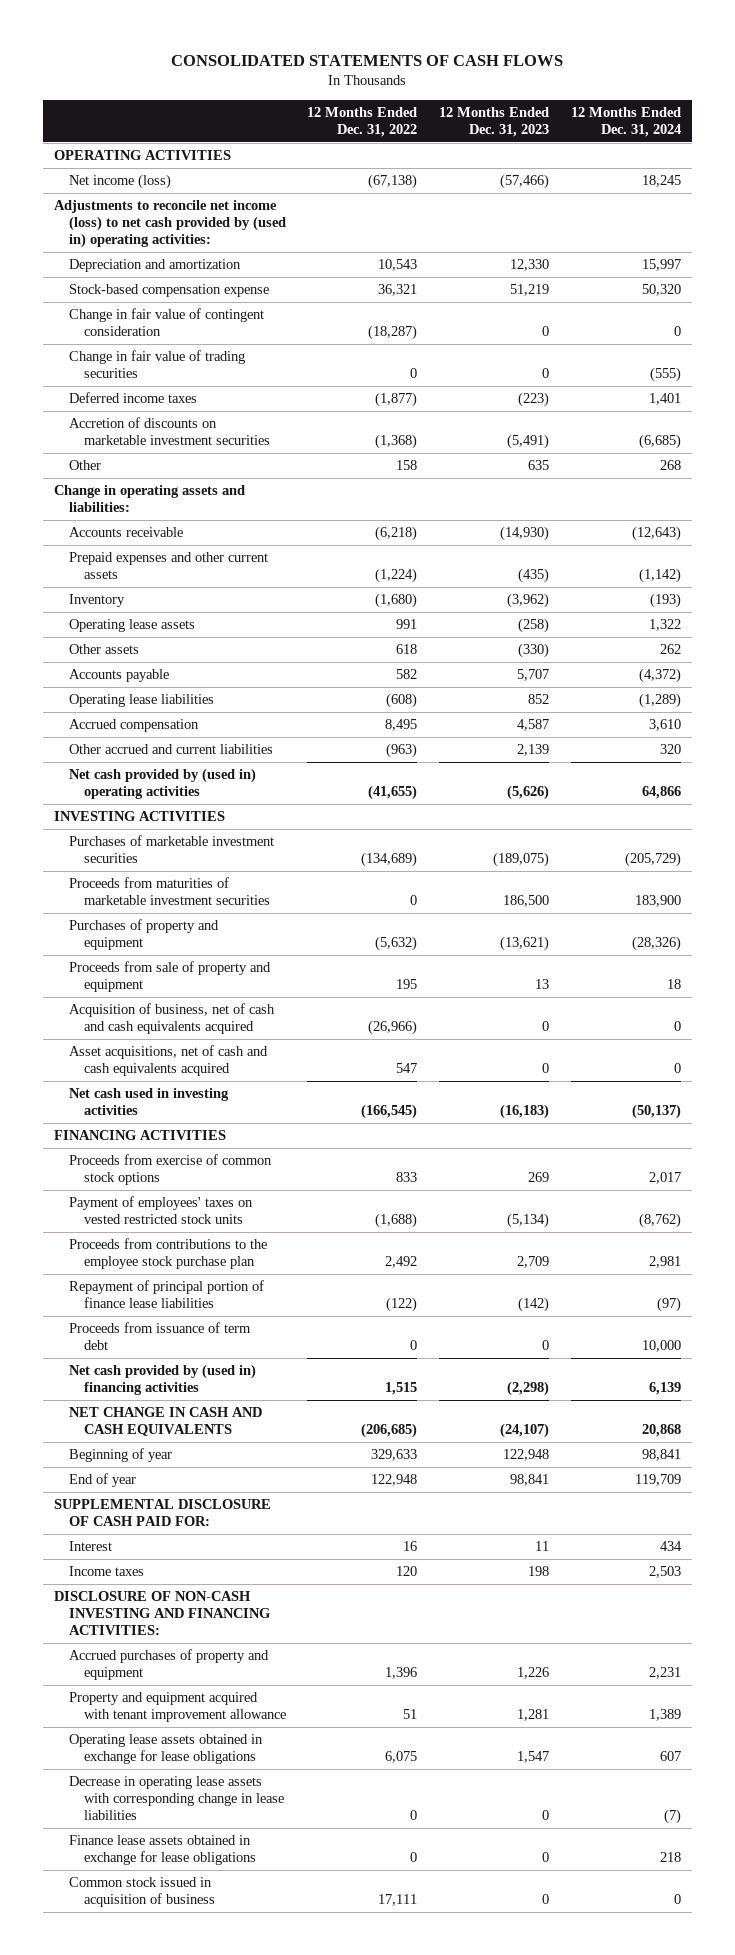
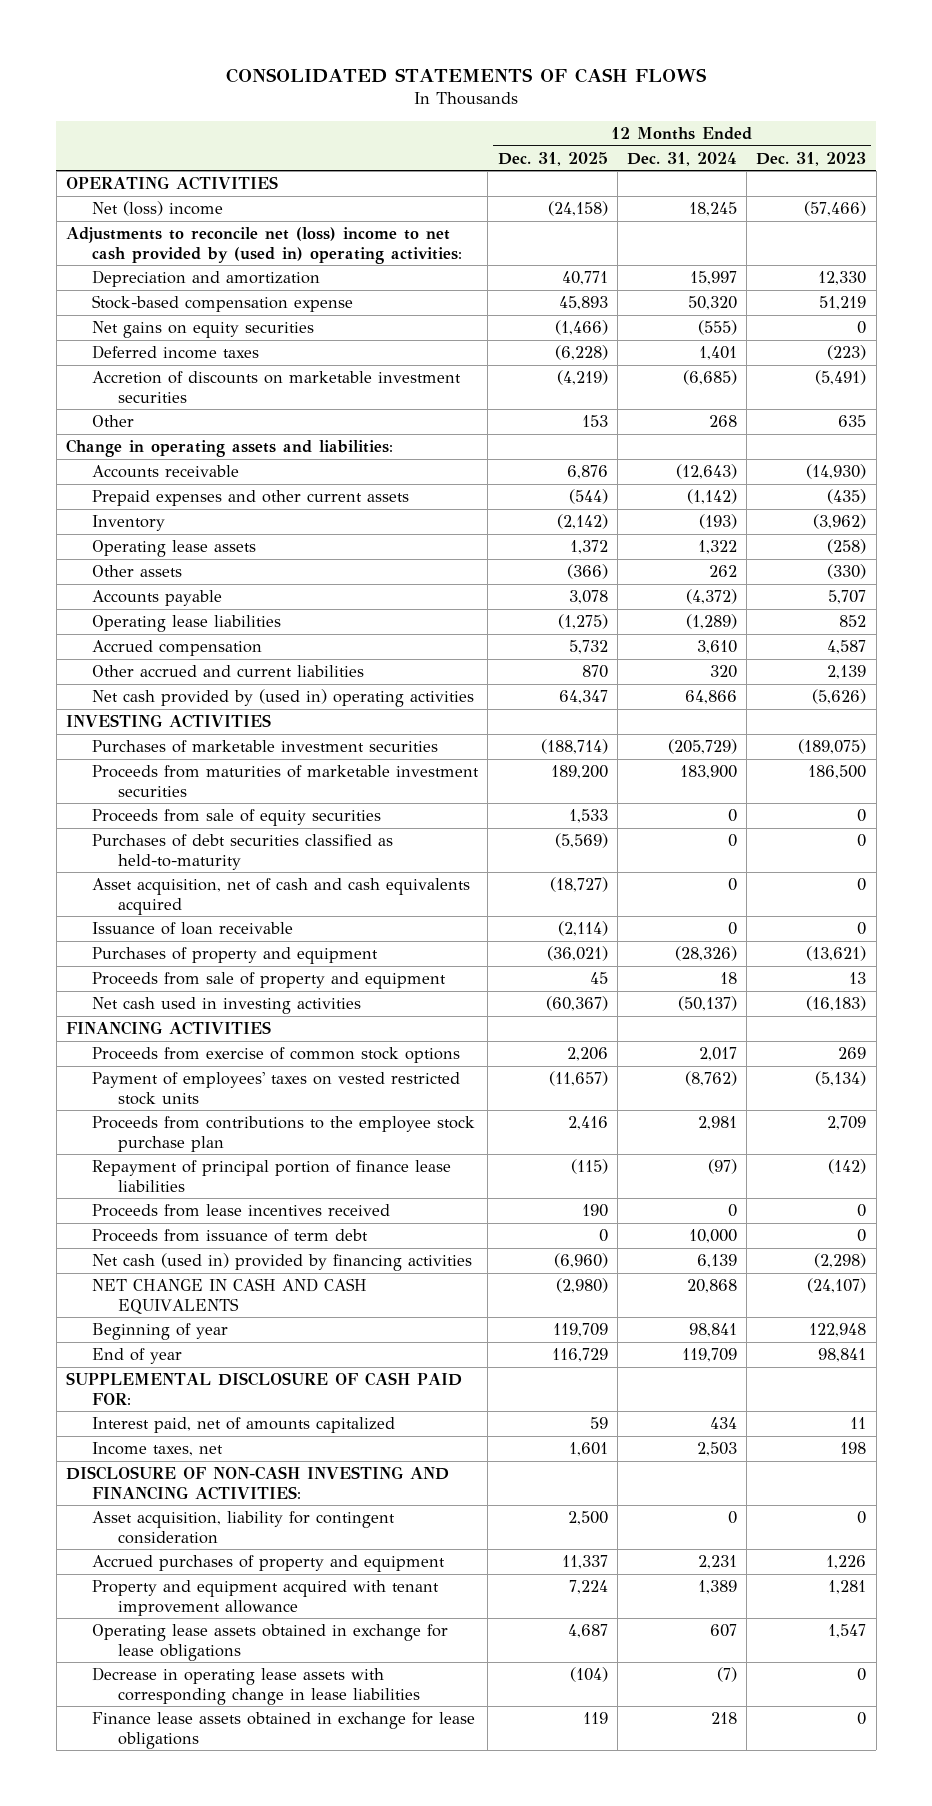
[307,107,418,137] 12 Months Ended Dec. 31, 2022 -> none
none -> [497,151,608,166] Dec. 31, 2025
[68,174,171,190] Net income (loss) -> [92,201,224,217] Net (loss) income
[53,200,286,248] Adjustments to reconcile net income (loss) to net cash provided by (used in) operating activities: -> [65,227,463,264] Adjustments to reconcile net (loss) income to net cash provided by (used in) operating activities:
[68,308,264,337] Change in fair value of contingent consideration -> none
[68,350,245,379] Change in fair value of trading securities -> [92,321,315,339] Net gains on equity securities
none -> [92,809,382,827] Proceeds from sale of equity securities
none -> [92,834,394,870] Purchases of debt securities classified as held-to-maturity
none -> [92,878,471,915] Asset acquisition, net of cash and cash equivalents acquired
none -> [92,922,294,936] Issuance of loan receivable
[68,1003,275,1035] Acquisition of business, net of cash and cash equivalents acquired -> none
[68,1045,268,1077] Asset acquisitions, net of cash and cash equivalents acquired -> none
none -> [92,1204,391,1218] Proceeds from lease incentives received
[68,1364,256,1396] Net cash provided by (used in) financing activities -> [92,1253,473,1272] Net cash (used in) provided by financing activities
[68,1541,112,1552] Interest -> [92,1417,396,1434] Interest paid, net of amounts capitalized
[68,1566,144,1577] Income taxes -> [92,1442,224,1457] Income taxes, net
none -> [92,1511,396,1544] Asset acquisition, liability for contingent consideration
[68,1877,215,1908] Common stock issued in acquisition of business -> none

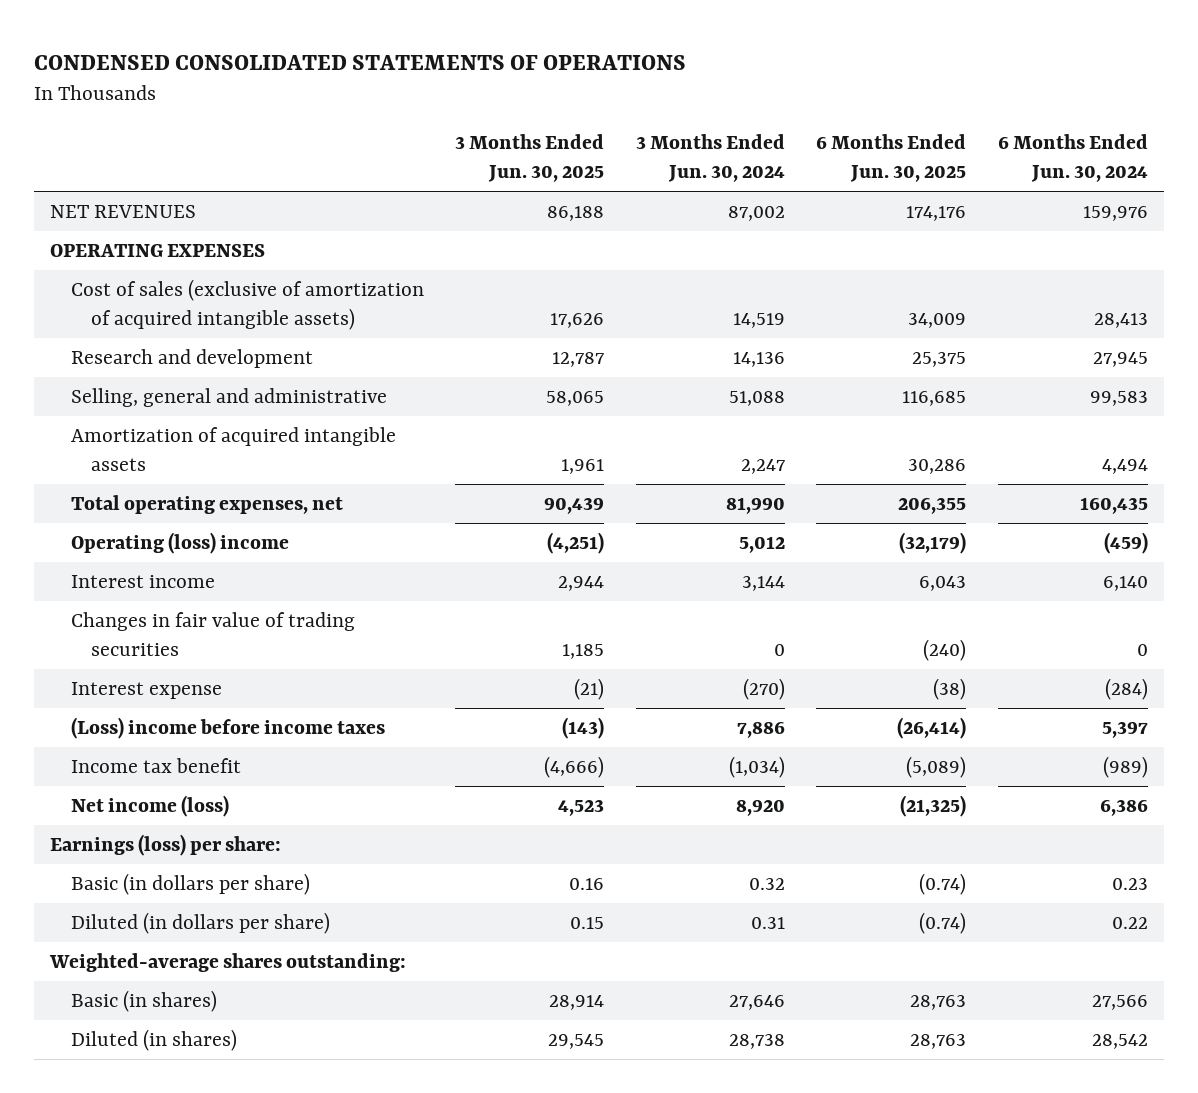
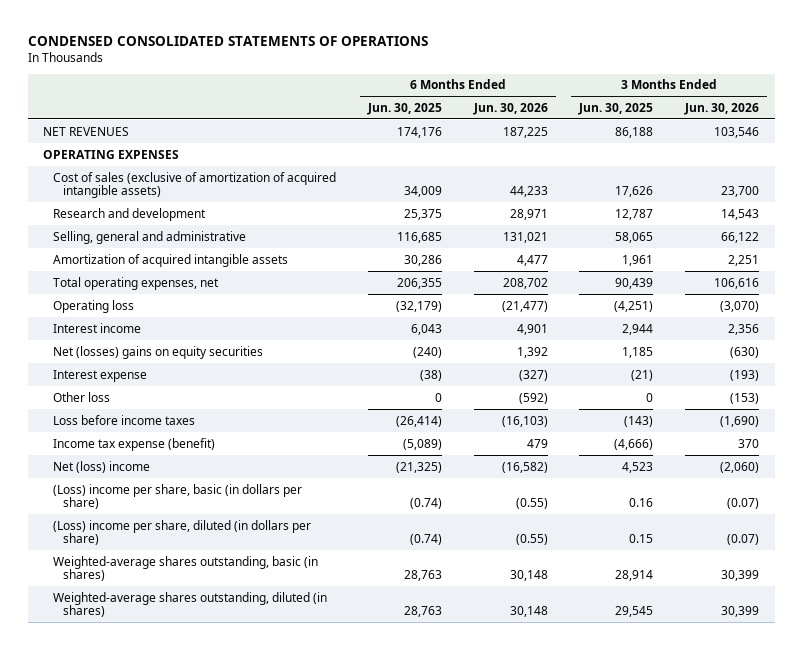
[635,133,785,182] 3 Months Ended Jun. 30, 2024 -> none
[997,133,1148,182] 6 Months Ended Jun. 30, 2024 -> none
none -> [472,102,548,115] Jun. 30, 2026
none -> [684,102,760,115] Jun. 30, 2026
[70,531,289,554] Operating (loss) income -> [53,299,135,313] Operating loss
[70,611,355,656] Changes in fair value of trading securities -> [53,345,264,359] Net (losses) gains on equity securities
[50,833,282,856] Earnings (loss) per share: -> none
[49,952,407,972] Weighted-average shares outstanding: -> none
none -> [53,391,111,402] Other loss
[70,716,385,739] (Loss) income before income taxes -> [53,414,196,425] Loss before income taxes
[70,757,241,773] Income tax benefit -> [53,437,216,451] Income tax expense (benefit)
[70,794,229,817] Net income (loss) -> [53,460,151,473] Net (loss) income
[70,872,310,895] Basic (in dollars per share) -> [53,483,303,510] (Loss) income per share, basic (in dollars per share)
[70,911,330,934] Diluted (in dollars per share) -> [53,519,312,546] (Loss) income per share, diluted (in dollars per share)
[70,989,217,1012] Basic (in shares) -> [53,555,319,582] Weighted-average shares outstanding, basic (in shares)
[70,1028,237,1051] Diluted (in shares) -> [53,591,328,618] Weighted-average shares outstanding, diluted (in shares)

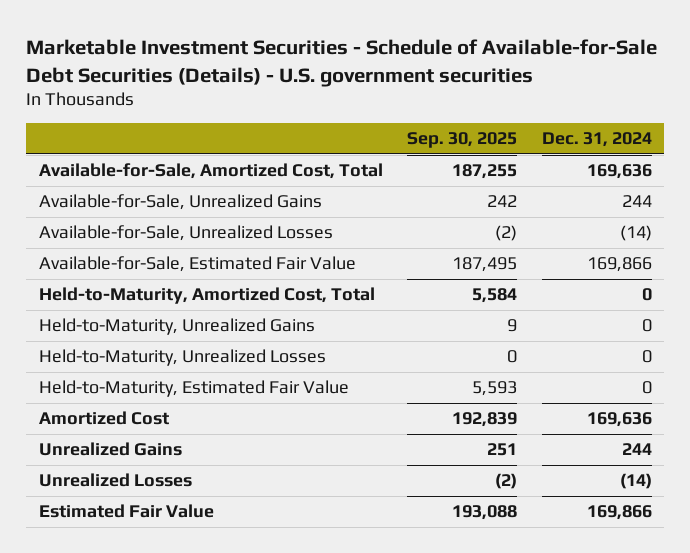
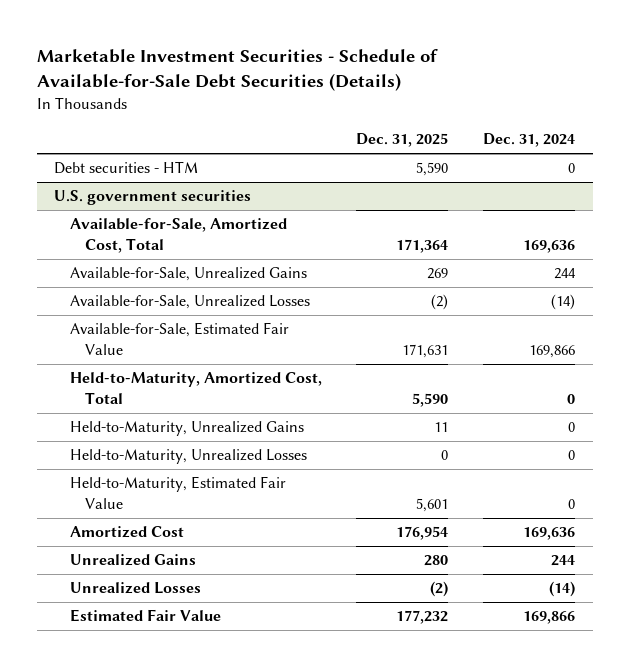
[26,38,658,87] Marketable Investment Securities - Schedule of Available-for-Sale Debt Securities (Details) - U.S. government securities -> [36,48,438,91] Marketable Investment Securities - Schedule of Available-for-Sale Debt Securities (Details)
[407,132,518,149] Sep. 30, 2025 -> none
none -> [356,133,449,148] Dec. 31, 2025
none -> [54,161,199,175] Debt securities - HTM
none -> [54,190,252,206] U.S. government securities

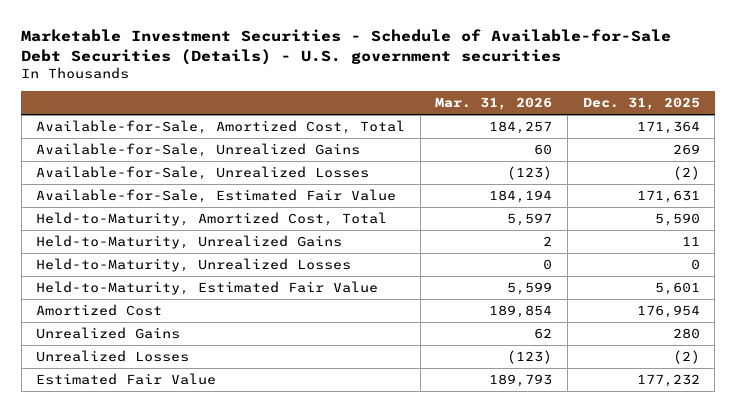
[36,48,438,91] Marketable Investment Securities - Schedule of Available-for-Sale Debt Securities (Details) -> [21,29,672,65] Marketable Investment Securities - Schedule of Available-for-Sale Debt Securities (Details) - U.S. government securities
[483,133,576,148] Dec. 31, 2024 -> none
none -> [435,97,553,111] Mar. 31, 2026
[54,161,199,175] Debt securities - HTM -> none
[54,190,252,206] U.S. government securities -> none

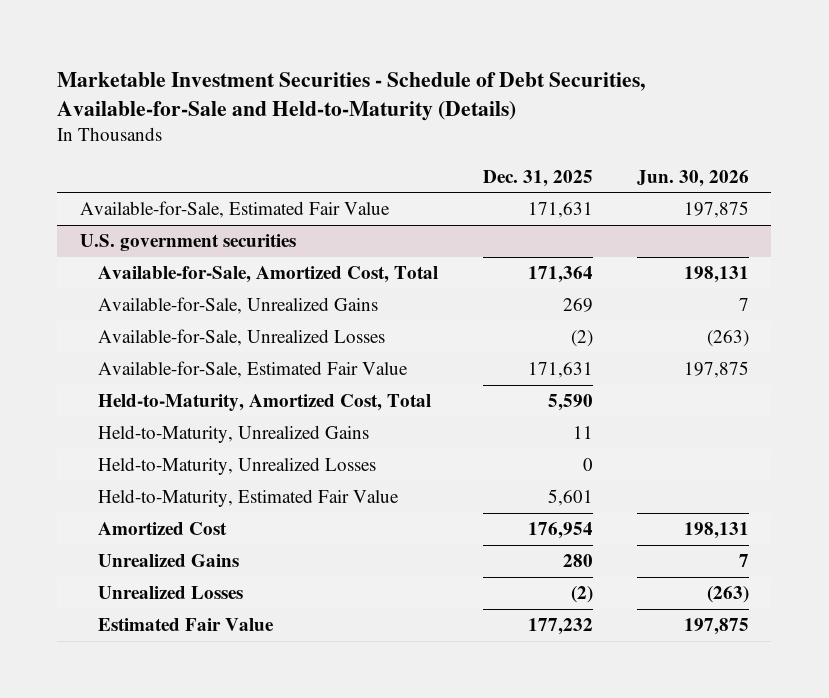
[21,29,672,65] Marketable Investment Securities - Schedule of Available-for-Sale Debt Securities (Details) - U.S. government securities -> [57,71,646,121] Marketable Investment Securities - Schedule of Debt Securities, Available-for-Sale and Held-to-Maturity (Details)
[435,97,553,111] Mar. 31, 2026 -> none
none -> [637,169,750,187] Jun. 30, 2026
none -> [79,201,390,219] Available-for-Sale, Estimated Fair Value
none -> [79,234,296,252] U.S. government securities

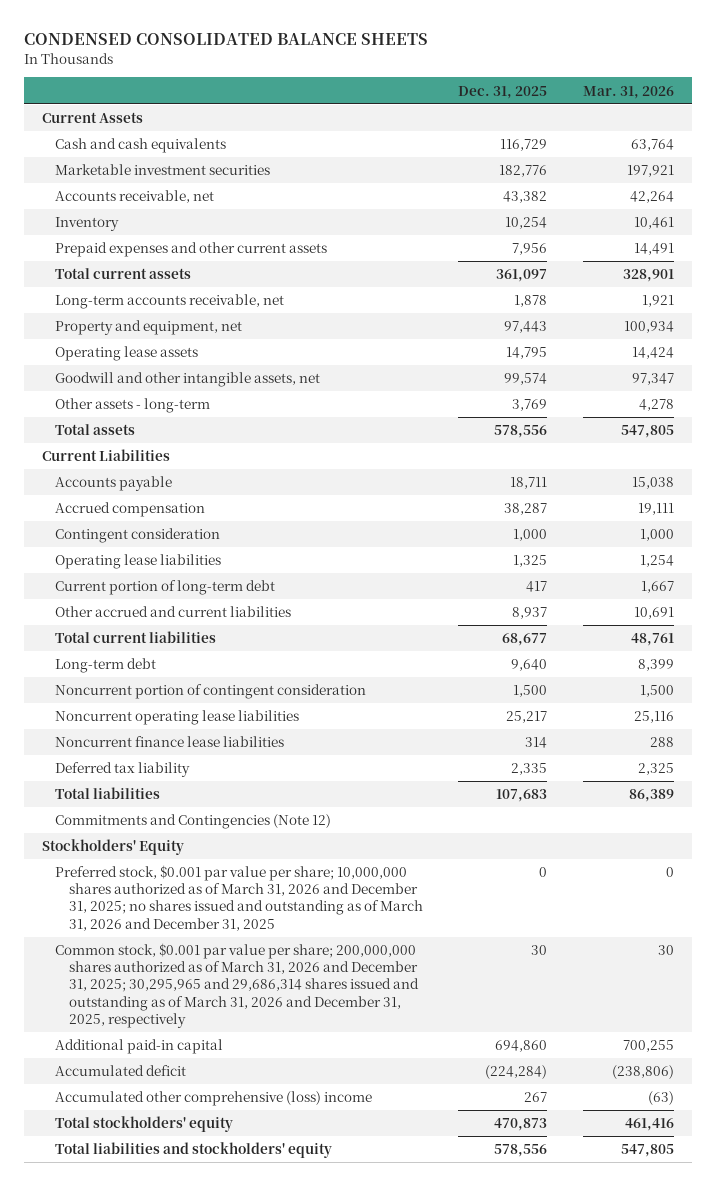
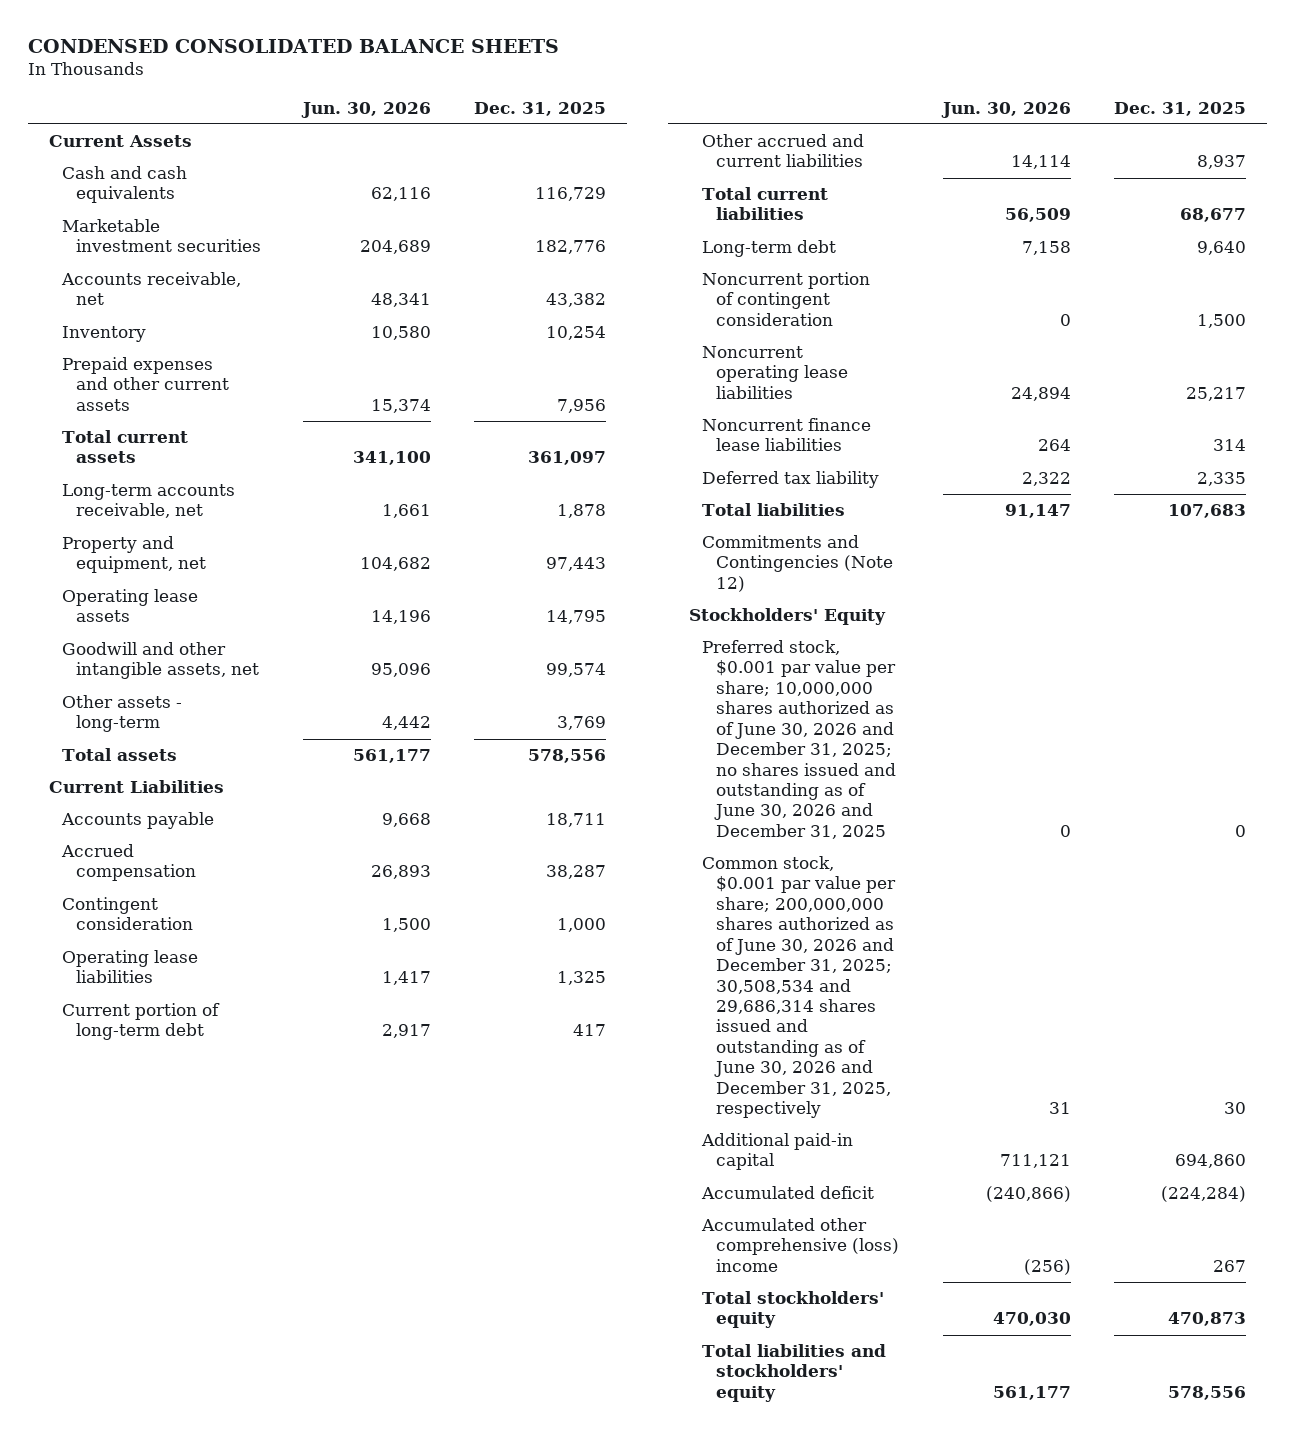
[582,85,674,99] Mar. 31, 2026 -> none
none -> [301,101,432,118] Jun. 30, 2026
[55,865,424,931] Preferred stock, $0.001 par value per share; 10,000,000 shares authorized as of March 31, 2026 and December 31, 2025; no shares issued and outstanding as of March 31, 2026 and December 31, 2025 -> [702,640,896,839] Preferred stock, $0.001 par value per share; 10,000,000 shares authorized as of June 30, 2026 and December 31, 2025; no shares issued and outstanding as of June 30, 2026 and December 31, 2025
[55,943,420,1028] Common stock, $0.001 par value per share; 200,000,000 shares authorized as of March 31, 2026 and December 31, 2025; 30,295,965 and 29,686,314 shares issued and outstanding as of March 31, 2026 and December 31, 2025, respectively -> [702,856,896,1118] Common stock, $0.001 par value per share; 200,000,000 shares authorized as of June 30, 2026 and December 31, 2025; 30,508,534 and 29,686,314 shares issued and outstanding as of June 30, 2026 and December 31, 2025, respectively

